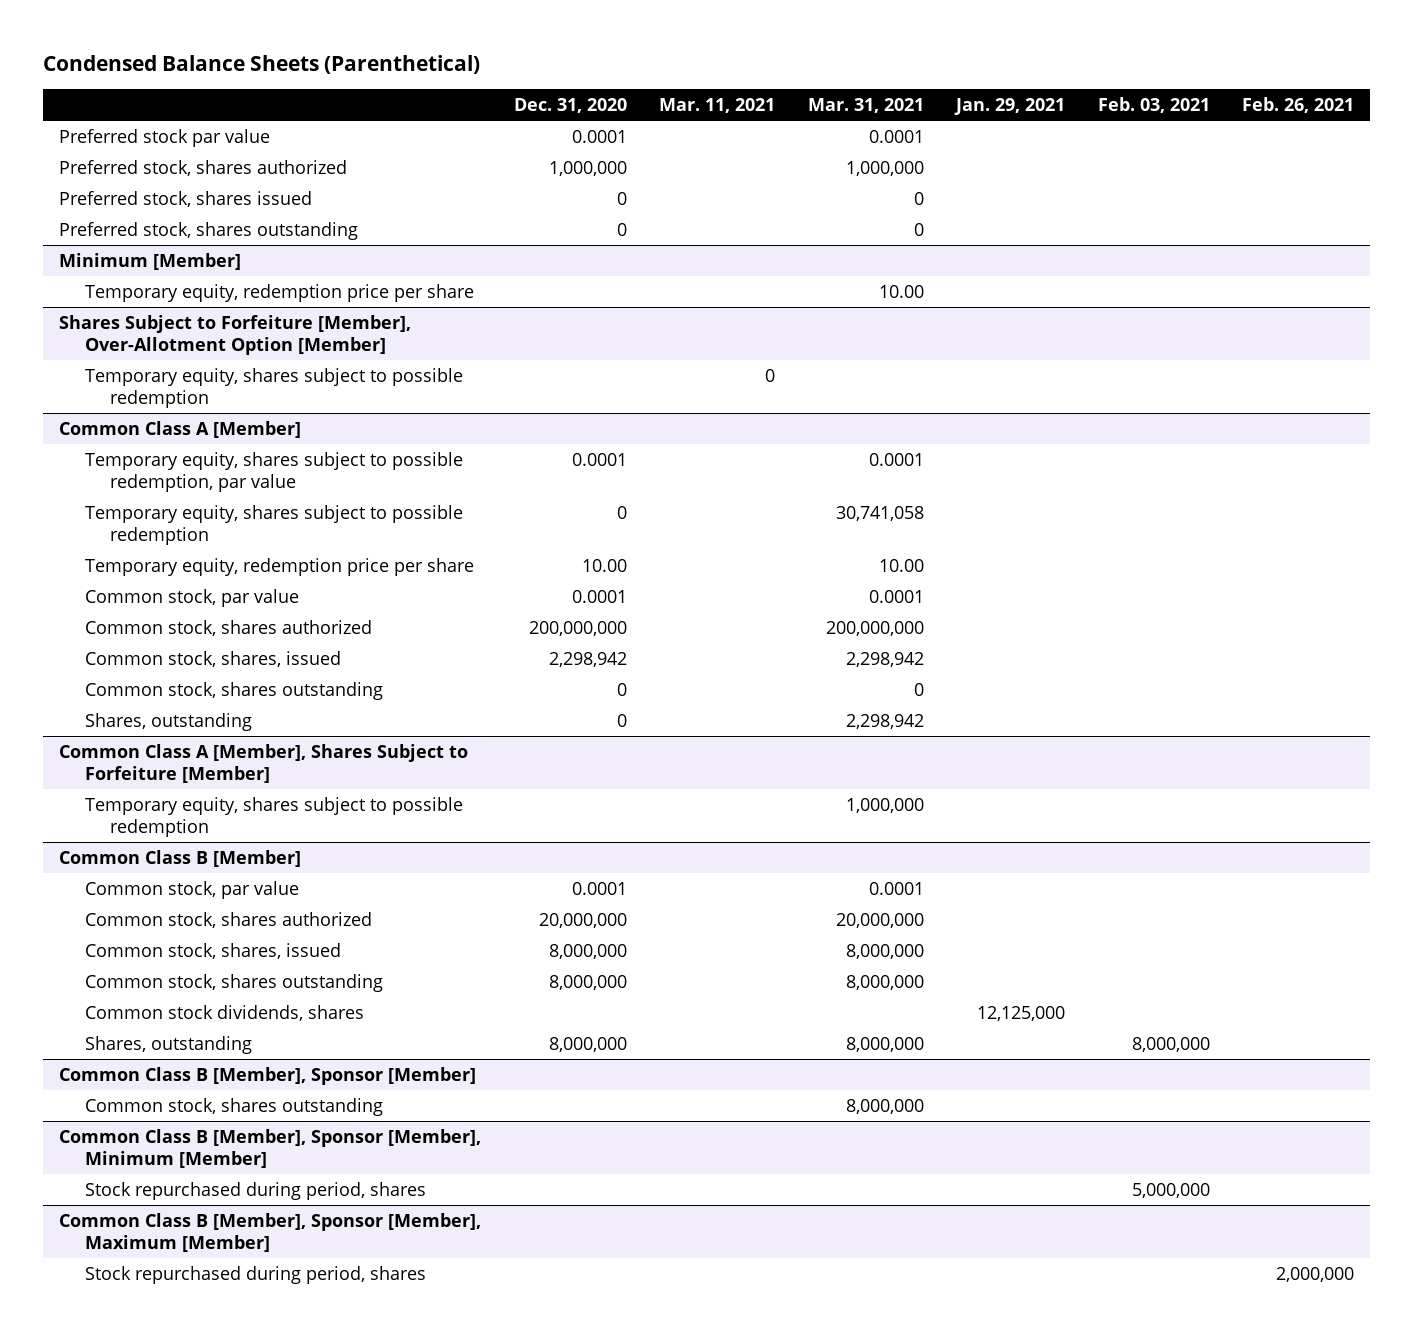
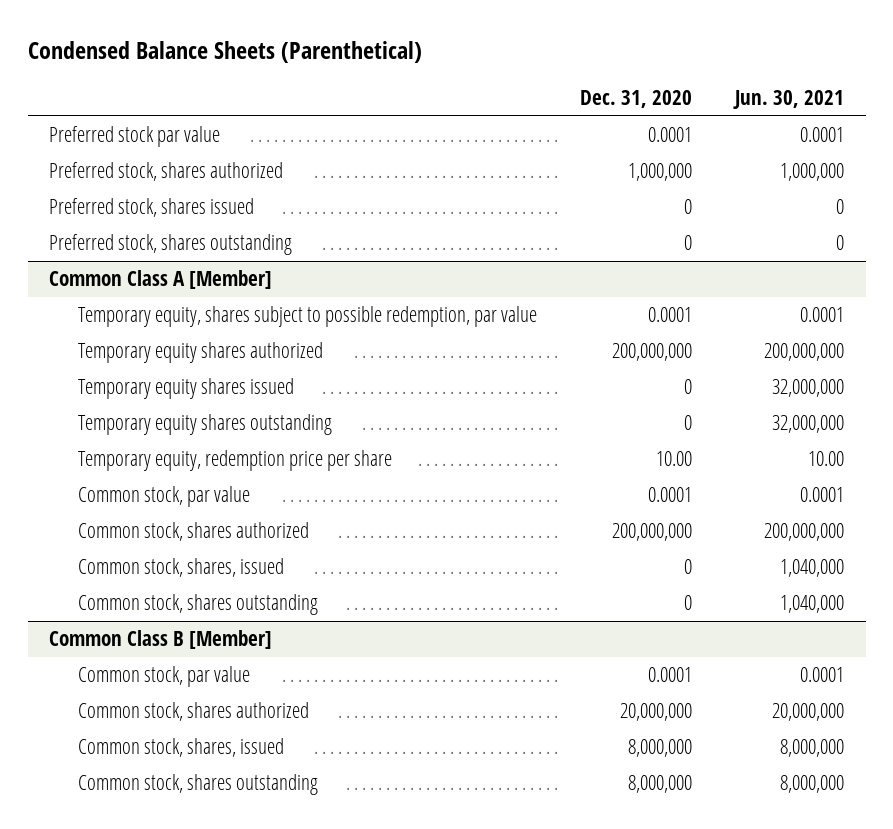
[659,98,776,114] Mar. 11, 2021 -> none
[807,98,924,114] Mar. 31, 2021 -> none
[954,98,1066,116] Jan. 29, 2021 -> none
[1097,97,1210,114] Feb. 03, 2021 -> none
[1242,97,1355,114] Feb. 26, 2021 -> none
none -> [732,90,844,110] Jun. 30, 2021
[59,252,242,270] Minimum [Member] -> none
[84,283,474,302] Temporary equity, redemption price per share -> none
[59,314,412,355] Shares Subject to Forfeiture [Member], Over-Allotment Option [Member] -> none
[84,367,463,408] Temporary equity, shares subject to possible redemption -> none
none -> [77,342,323,364] Temporary equity shares authorized
none -> [77,378,294,400] Temporary equity shares issued
[84,504,463,545] Temporary equity, shares subject to possible redemption -> [77,414,332,436] Temporary equity shares outstanding
[548,651,627,667] 2,298,942 -> [683,559,692,575] 0
[84,712,252,731] Shares, outstanding -> none
[59,743,469,783] Common Class A [Member], Shares Subject to Forfeiture [Member] -> none
[84,796,463,837] Temporary equity, shares subject to possible redemption -> none
[84,1004,364,1021] Common stock dividends, shares -> none
[84,1035,252,1054] Shares, outstanding -> none
[59,1066,477,1085] Common Class B [Member], Sponsor [Member] -> none
[84,1097,383,1116] Common stock, shares outstanding -> none
[59,1128,482,1168] Common Class B [Member], Sponsor [Member], Minimum [Member] -> none
[84,1181,426,1200] Stock repurchased during period, shares -> none
[59,1212,482,1252] Common Class B [Member], Sponsor [Member], Maximum [Member] -> none
[84,1265,426,1284] Stock repurchased during period, shares -> none

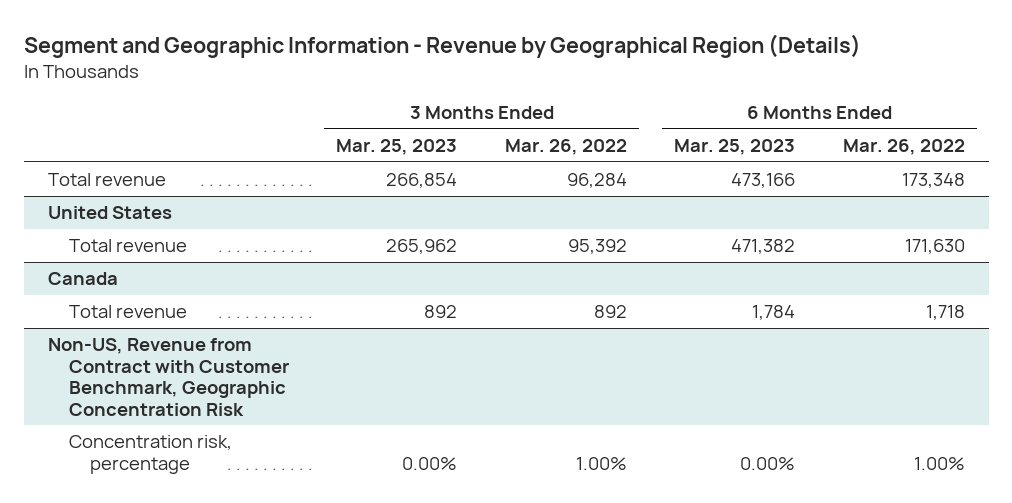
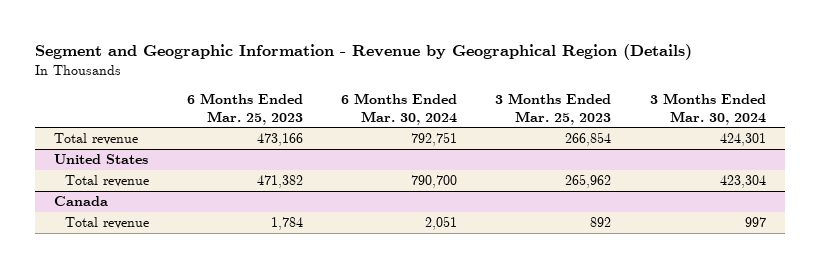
[504,139,627,156] Mar. 26, 2022 -> none
[842,139,965,156] Mar. 26, 2022 -> none
none -> [341,93,458,125] 6 Months Ended Mar. 30, 2024
none -> [649,93,766,125] 3 Months Ended Mar. 30, 2024
[47,338,289,416] Non-US, Revenue from Contract with Customer Benchmark, Geographic Concentration Risk -> none
[68,435,232,474] Concentration risk, percentage -> none

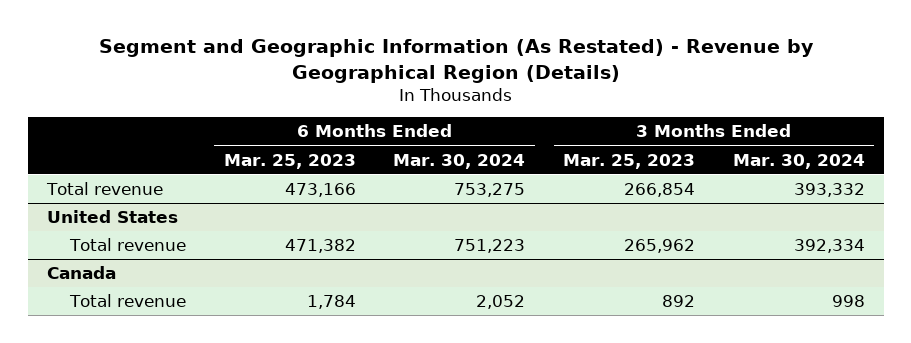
[34,44,692,61] Segment and Geographic Information - Revenue by Geographical Region (Details) -> [98,39,814,83] Segment and Geographic Information (As Restated) - Revenue by Geographical Region (Details)
[411,132,458,147] 792,751 -> [454,183,526,198] 753,275
[719,133,766,147] 424,301 -> [793,183,865,198] 393,332
[411,175,458,189] 790,700 -> [454,239,526,254] 751,223
[719,175,766,189] 423,304 -> [793,239,865,254] 392,334
[425,216,458,231] 2,051 -> [476,295,526,310] 2,052
[744,217,766,228] 997 -> [831,295,865,308] 998

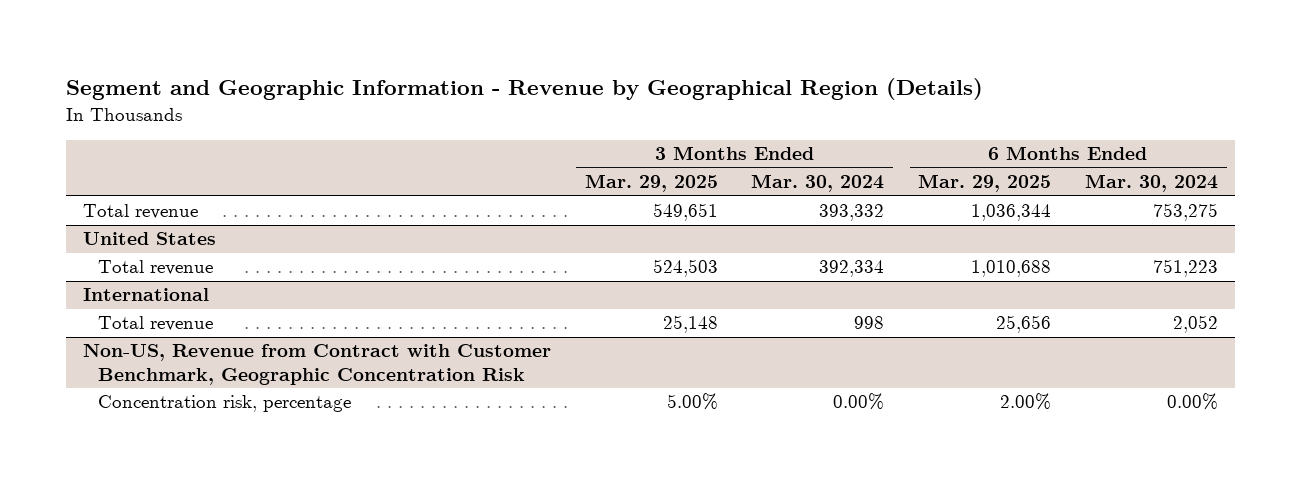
[98,39,814,83] Segment and Geographic Information (As Restated) - Revenue by Geographical Region (Details) -> [65,78,983,101] Segment and Geographic Information - Revenue by Geographical Region (Details)
[223,153,356,169] Mar. 25, 2023 -> none
[563,153,696,169] Mar. 25, 2023 -> none
none -> [584,174,718,193] Mar. 29, 2025
none -> [918,174,1052,193] Mar. 29, 2025
[46,266,116,280] Canada -> [82,288,209,302] International
none -> [82,344,551,385] Non-US, Revenue from Contract with Customer Benchmark, Geographic Concentration Risk
none -> [97,395,351,413] Concentration risk, percentage

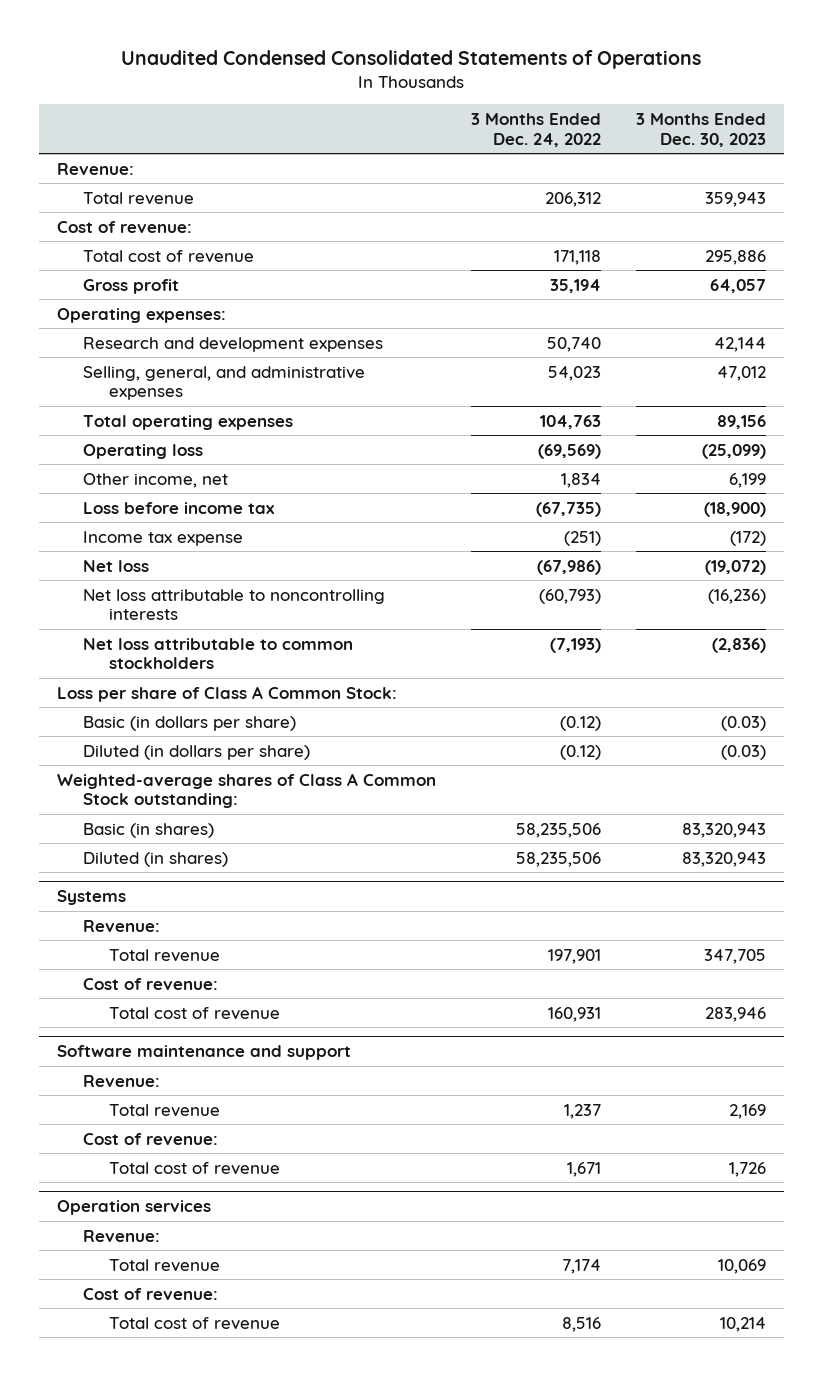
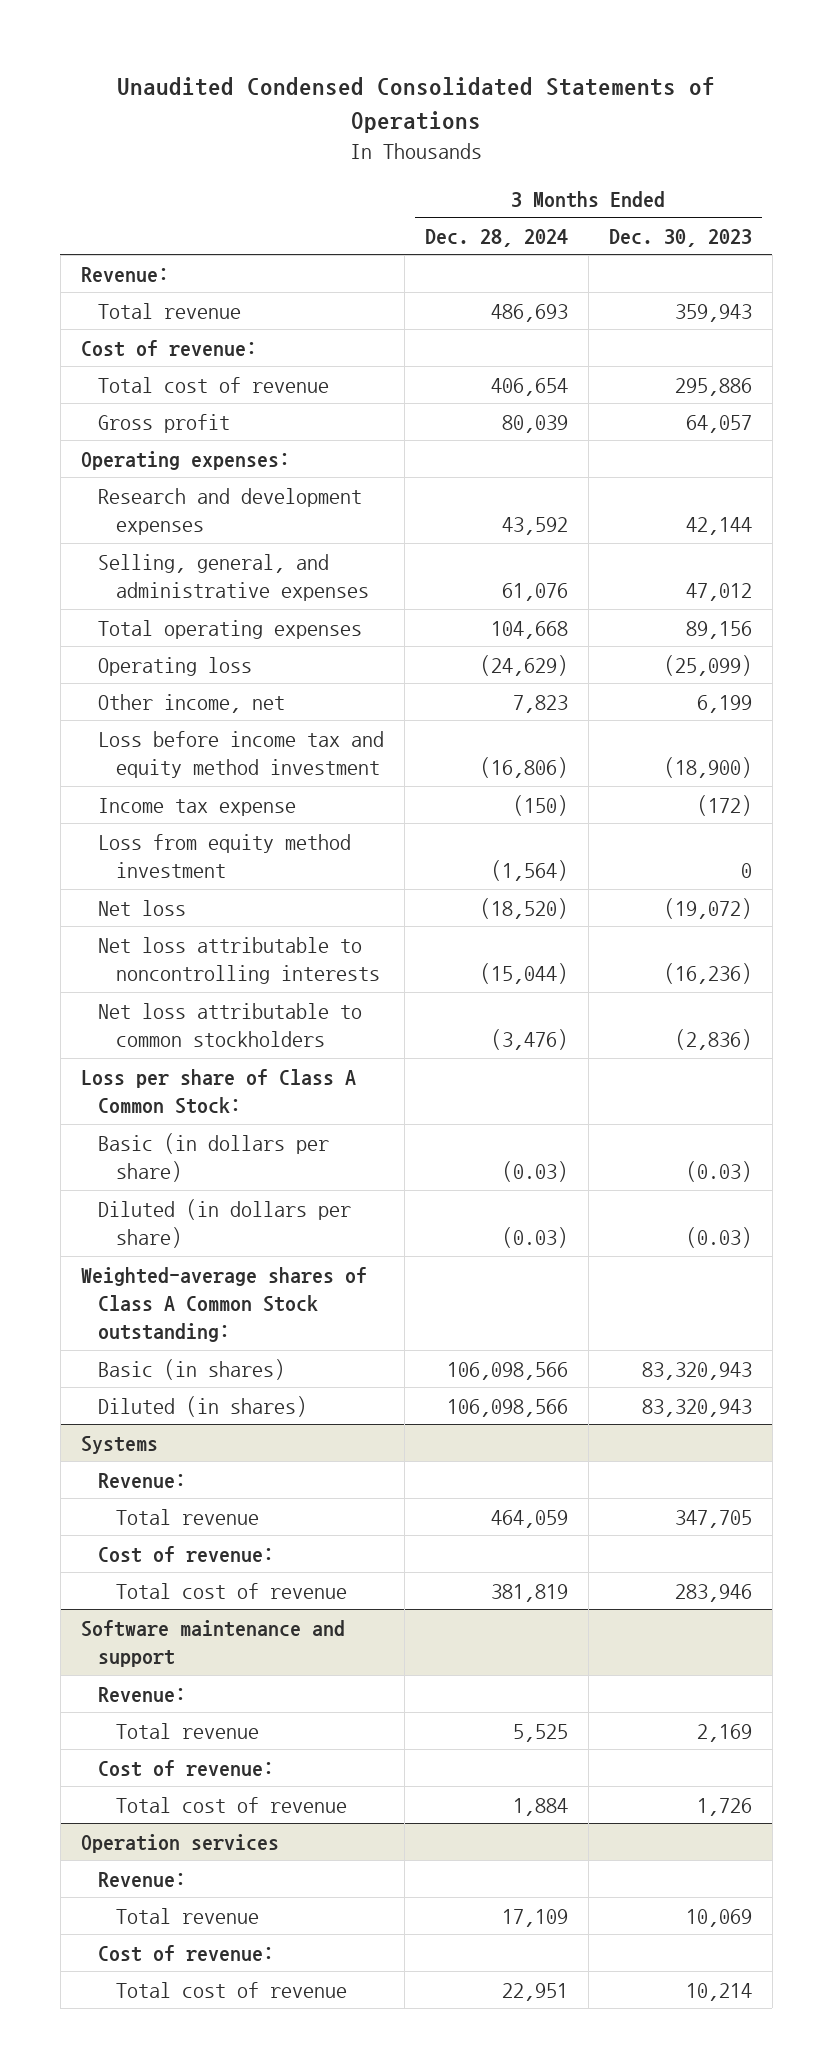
[470,113,601,147] 3 Months Ended Dec. 24, 2022 -> none
none -> [424,228,568,247] Dec. 28, 2024
[82,501,275,514] Loss before income tax -> [98,730,385,778] Loss before income tax and equity method investment
none -> [98,833,352,878] Loss from equity method investment

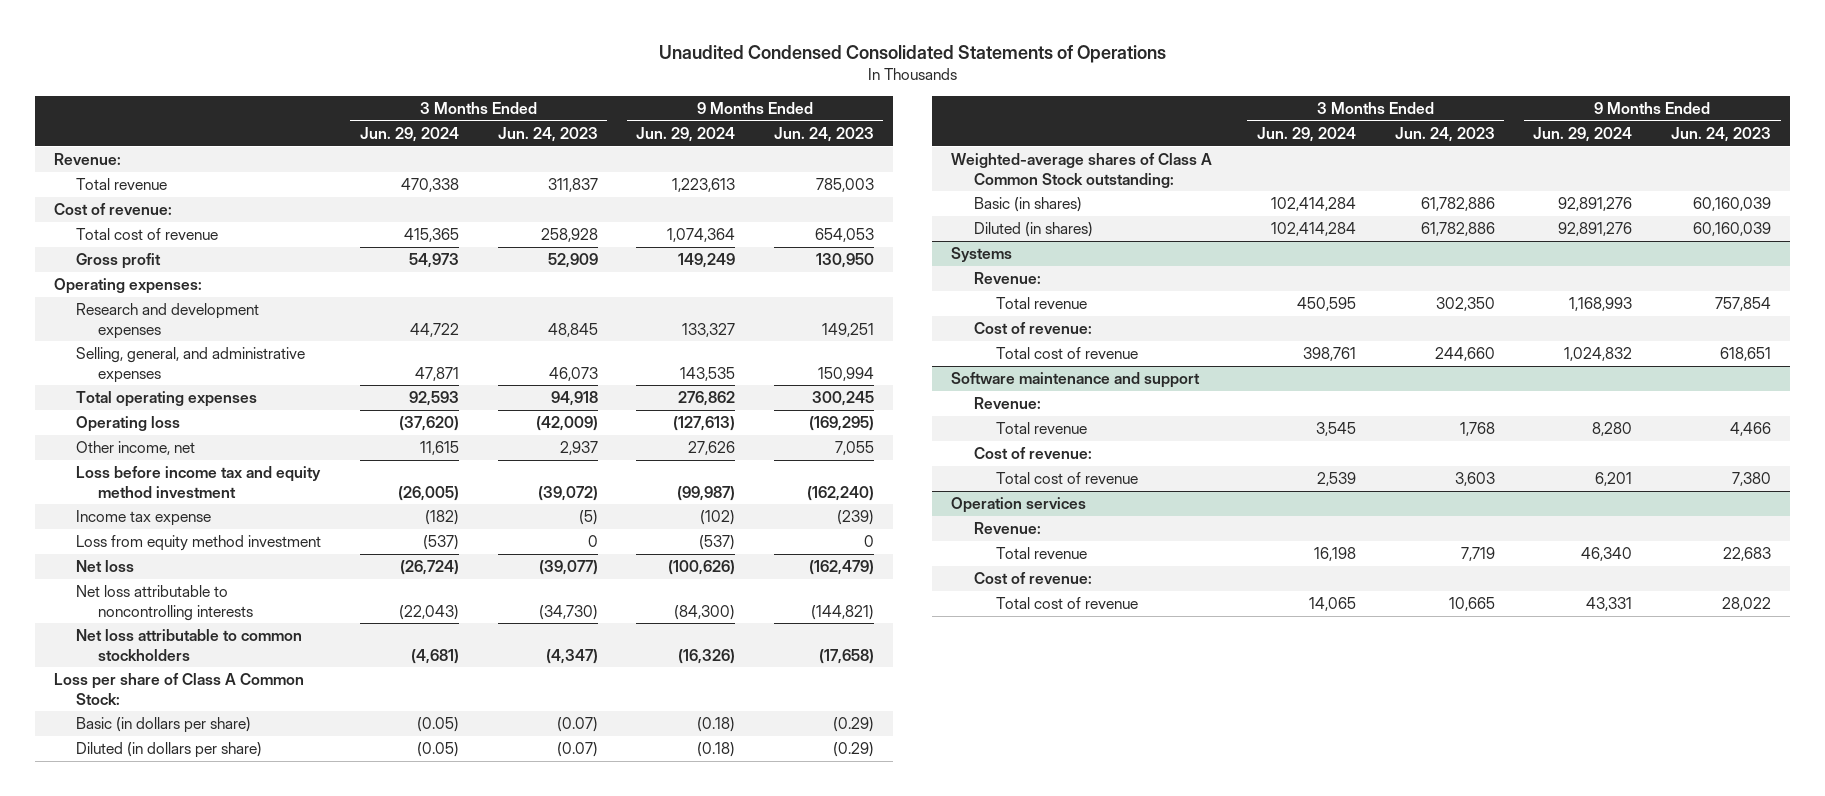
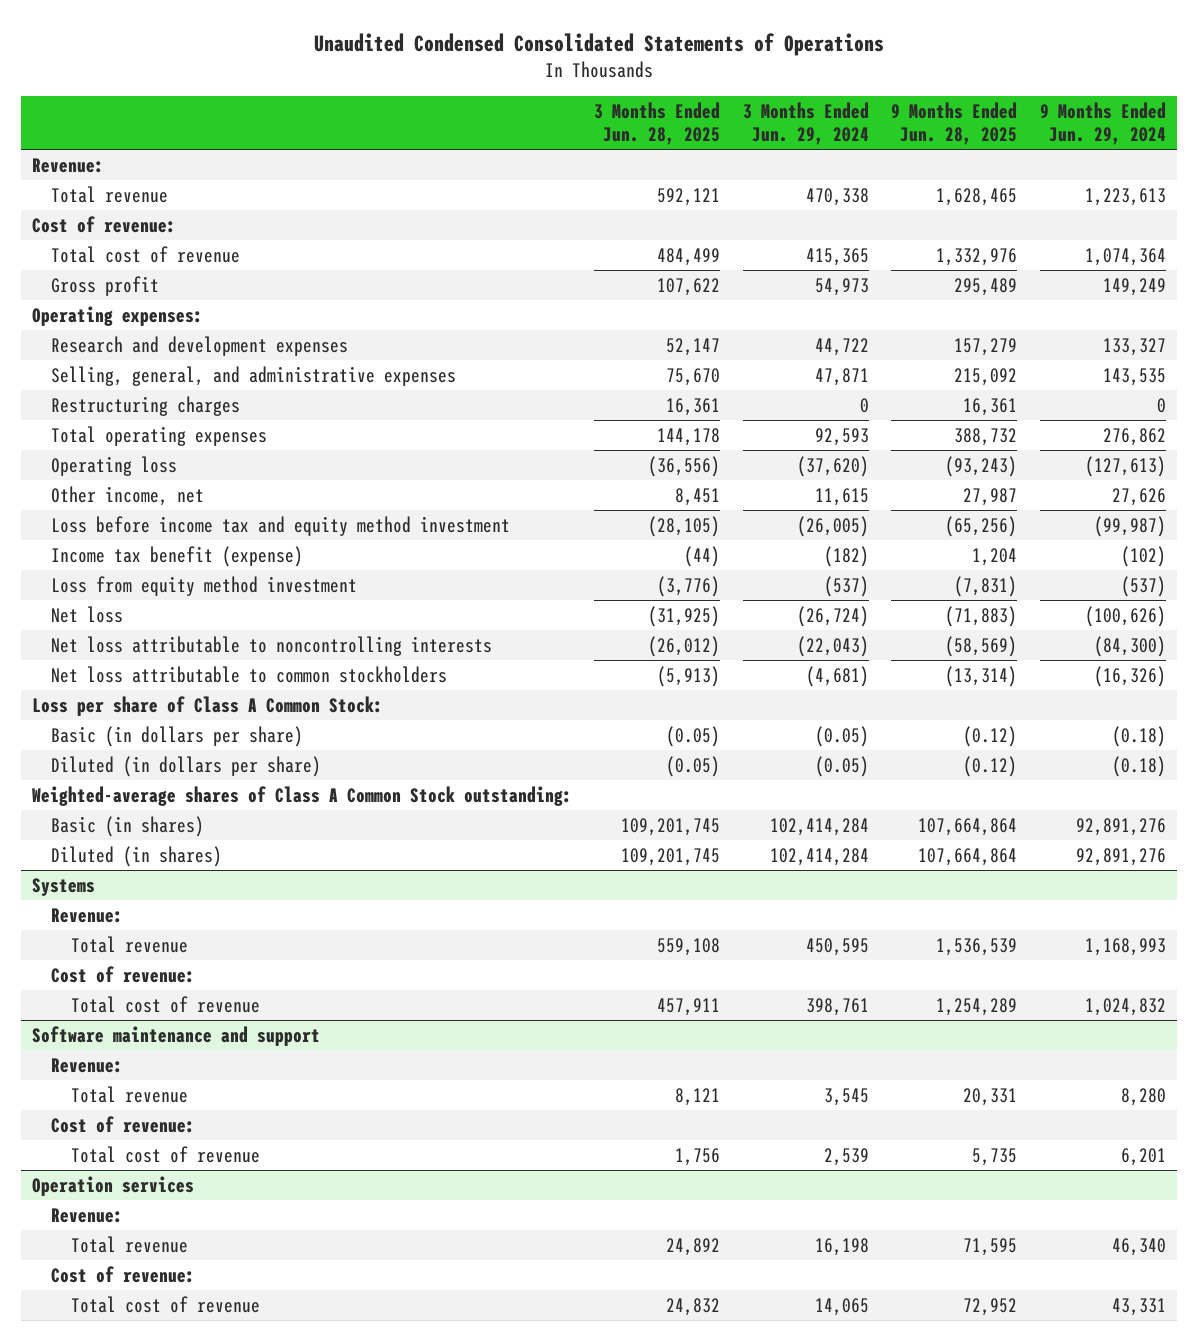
[497,126,598,142] Jun. 24, 2023 -> none
[773,126,874,142] Jun. 24, 2023 -> none
none -> [594,101,721,146] 3 Months Ended Jun. 28, 2025
none -> [891,101,1018,146] 9 Months Ended Jun. 28, 2025
none -> [51,395,241,416] Restructuring charges
[76,510,212,527] Income tax expense -> [51,545,304,567] Income tax benefit (expense)

